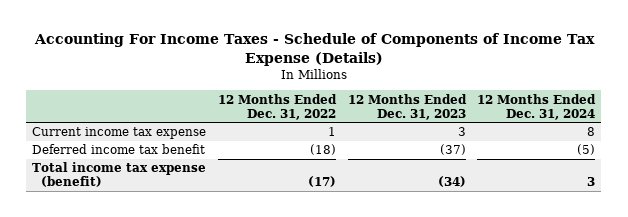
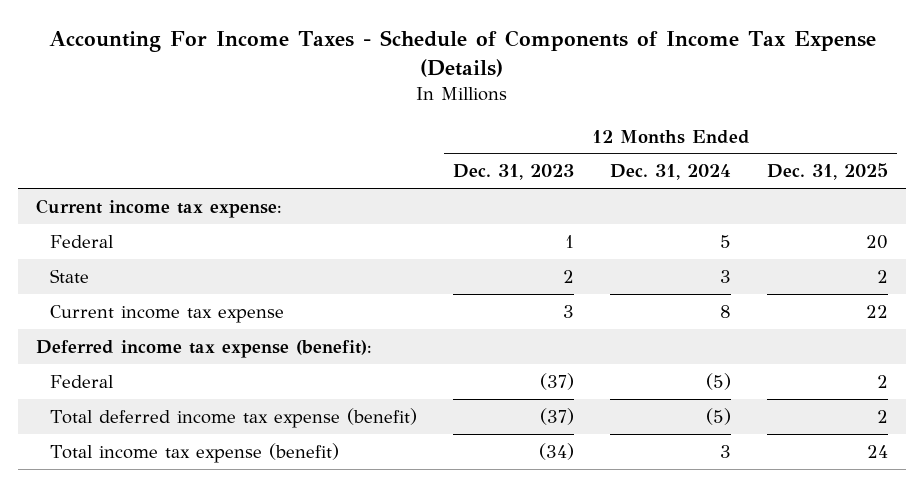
[217,93,337,120] 12 Months Ended Dec. 31, 2022 -> none
none -> [767,163,889,181] Dec. 31, 2025
none -> [35,198,282,218] Current income tax expense:
none -> [49,234,114,248] Federal
none -> [49,268,89,283] State
none -> [35,339,372,358] Deferred income tax expense (benefit):
none -> [49,374,114,388] Federal
[32,144,206,155] Deferred income tax benefit -> [49,407,417,428] Total deferred income tax expense (benefit)

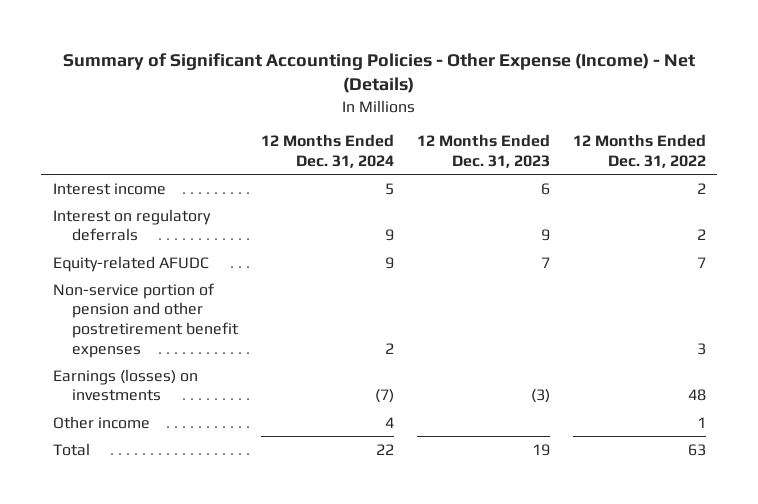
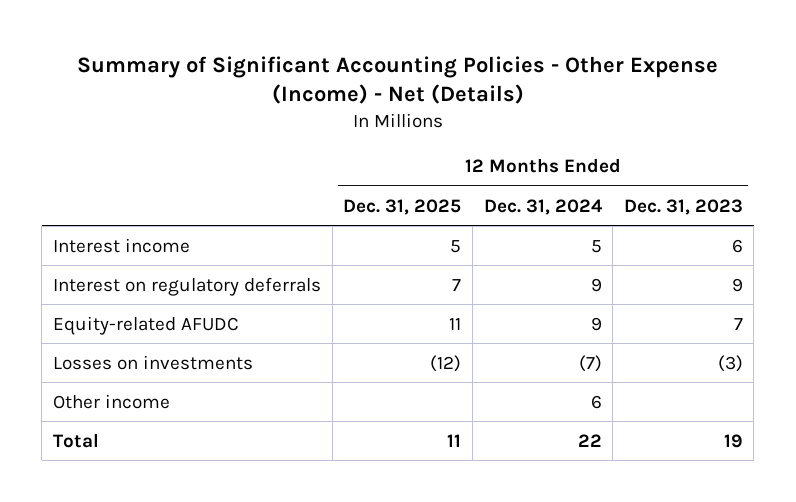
[572,134,706,168] 12 Months Ended Dec. 31, 2022 -> none
none -> [343,198,462,215] Dec. 31, 2025
[52,282,240,358] Non-service portion of pension and other postretirement benefit expenses -> none
[52,368,198,402] Earnings (losses) on investments -> [53,354,254,370] Losses on investments
[385,416,395,428] 4 -> [590,394,602,409] 6

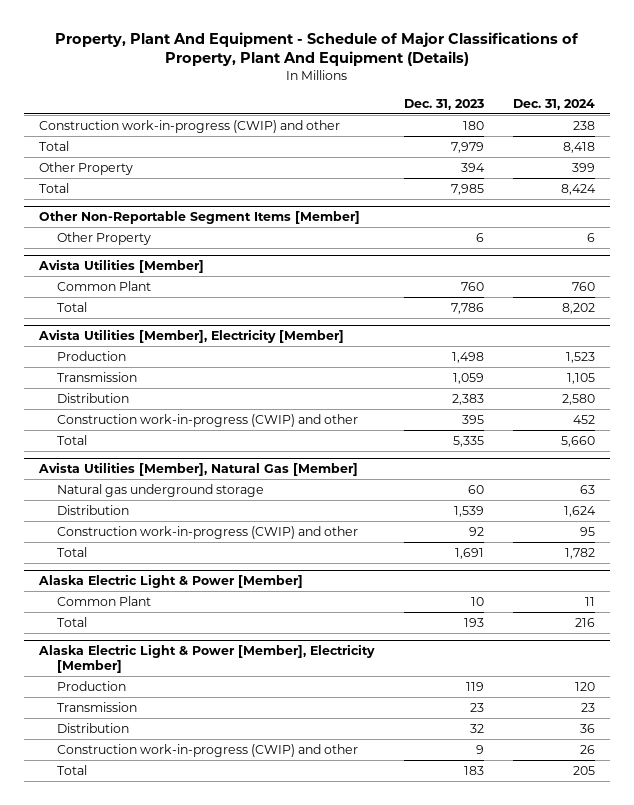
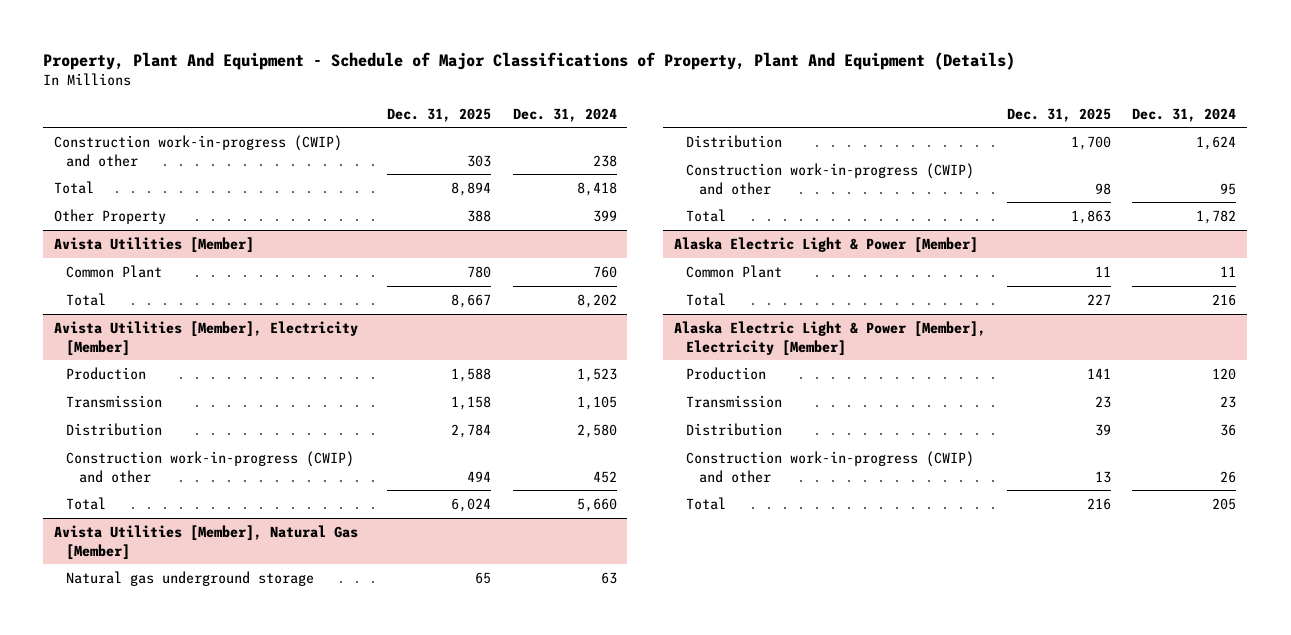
[403,98,484,110] Dec. 31, 2023 -> none
none -> [387,107,492,122] Dec. 31, 2025
[38,182,69,193] Total -> none
[38,211,360,225] Other Non-Reportable Segment Items [Member] -> none
[57,231,152,245] Other Property -> none

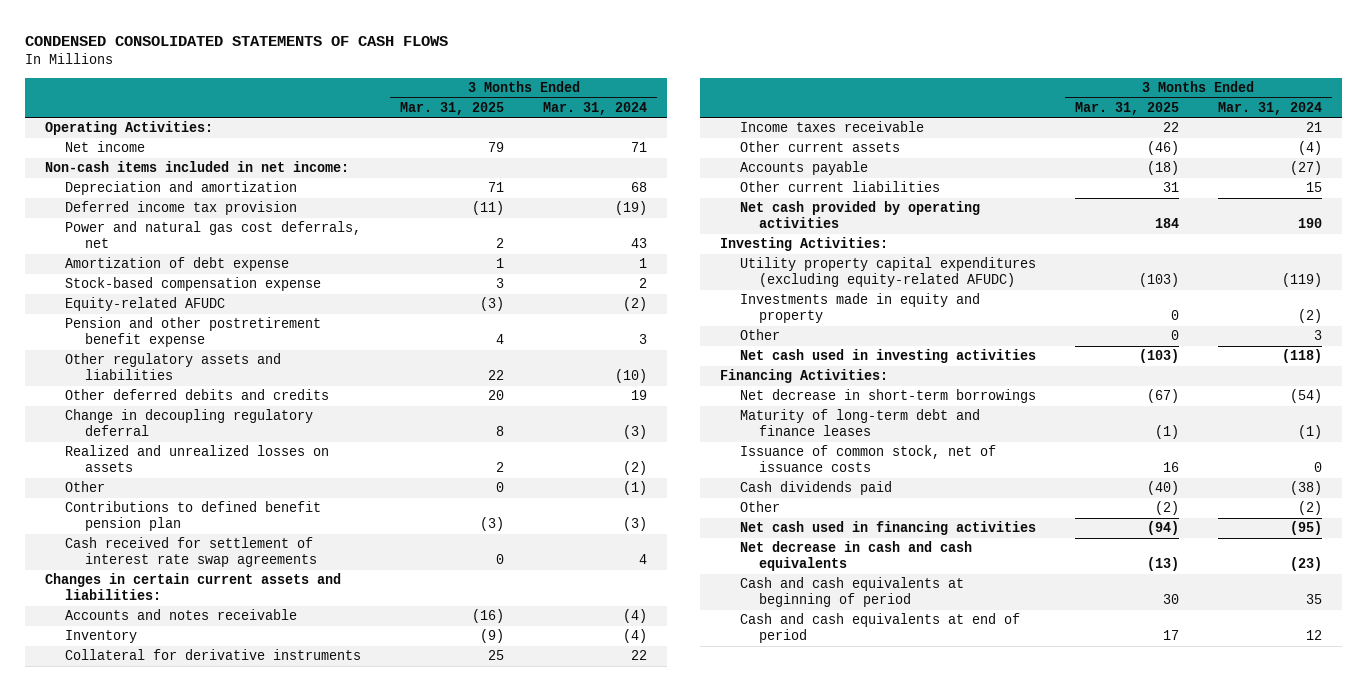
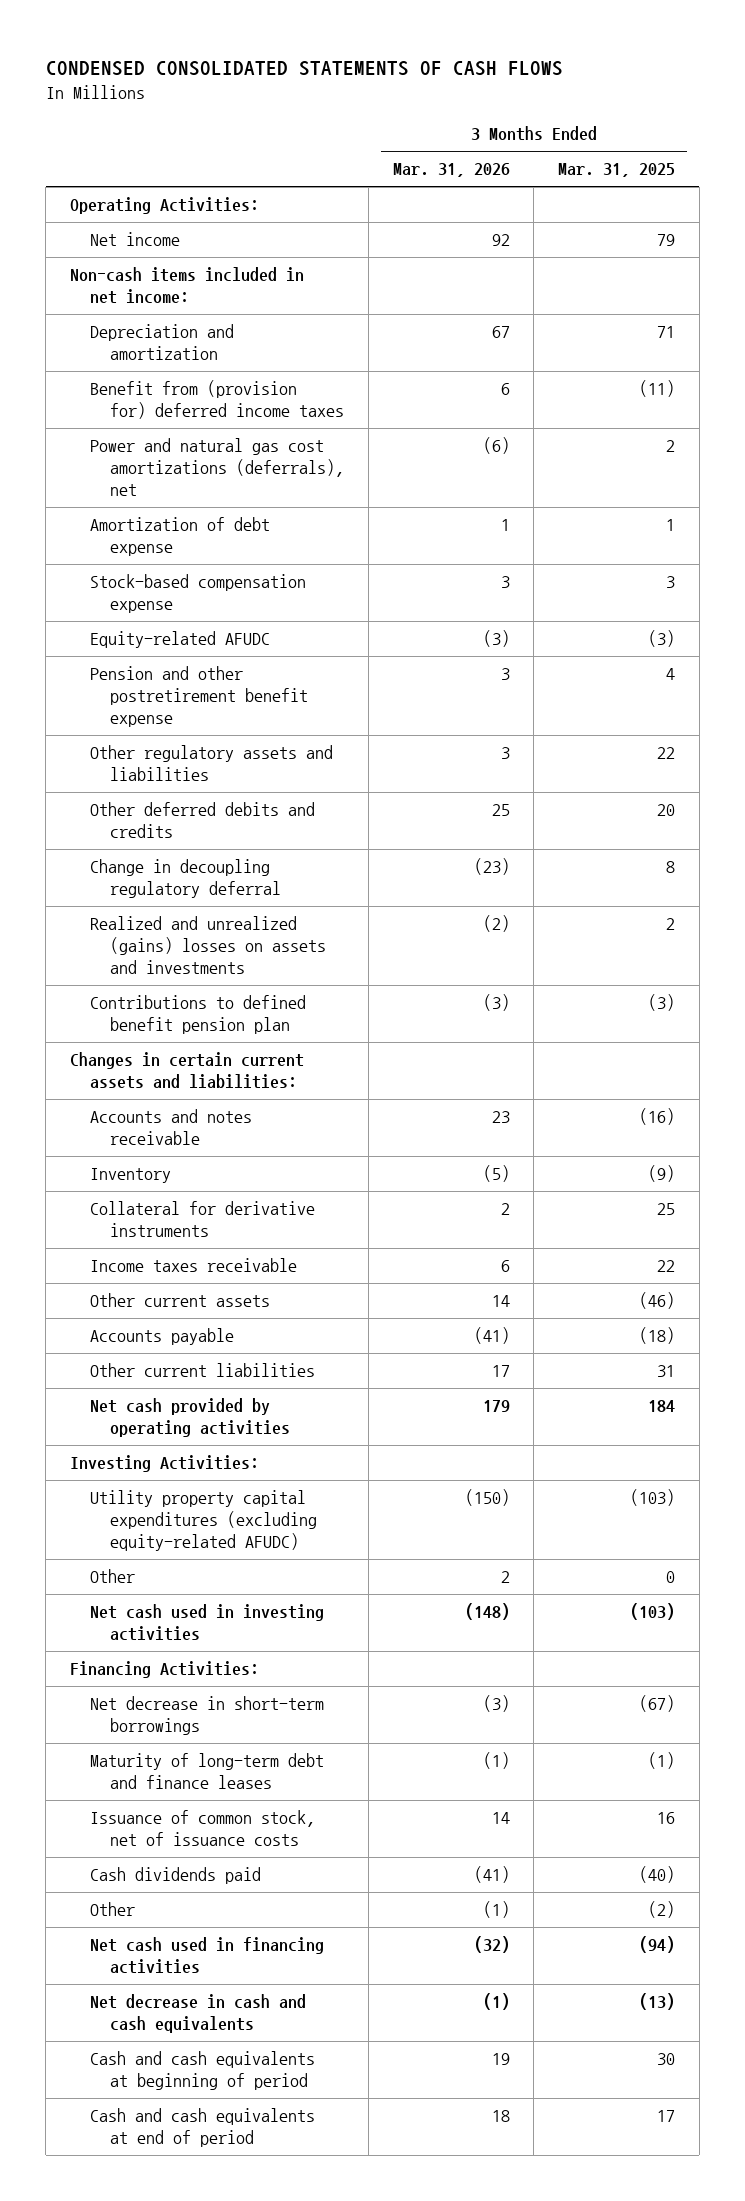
[543,101,648,115] Mar. 31, 2024 -> none
none -> [392,163,510,178] Mar. 31, 2026
[64,201,297,216] Deferred income tax provision -> [90,380,345,420] Benefit from (provision for) deferred income taxes
[64,221,361,249] Power and natural gas cost deferrals, net -> [90,438,345,497] Power and natural gas cost amortizations (deferrals), net
[64,481,105,493] Other -> none
[64,445,329,473] Realized and unrealized losses on assets -> [90,916,327,975] Realized and unrealized (gains) losses on assets and investments
[64,537,317,568] Cash received for settlement of interest rate swap agreements -> none
[739,293,980,324] Investments made in equity and property -> none

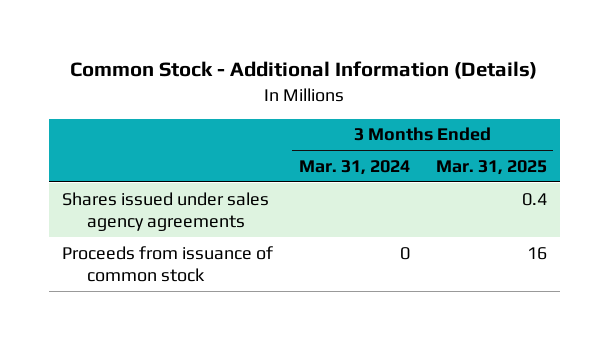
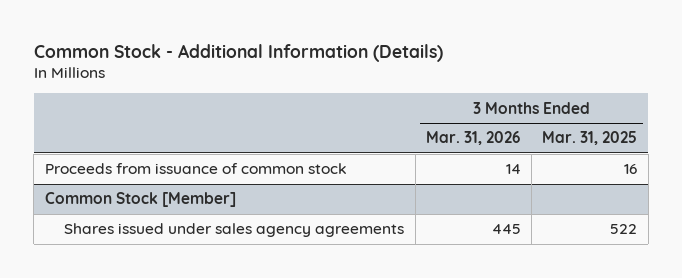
[298,159,410,175] Mar. 31, 2024 -> none
none -> [425,131,521,146] Mar. 31, 2026
[61,191,269,231] Shares issued under sales agency agreements -> none
none -> [44,192,236,208] Common Stock [Member]
none -> [64,223,405,238] Shares issued under sales agency agreements

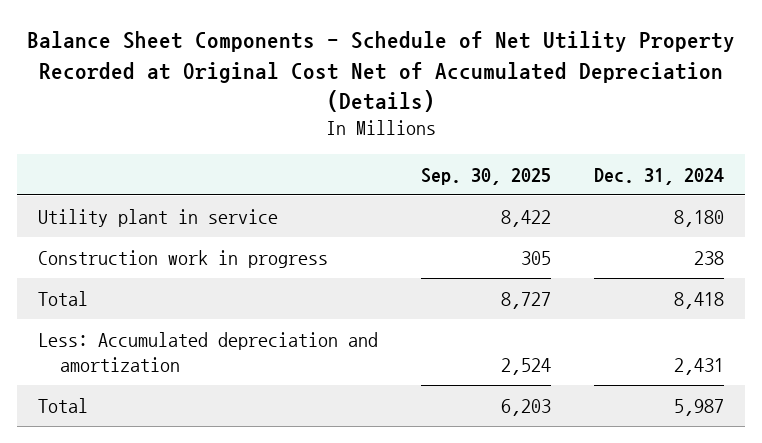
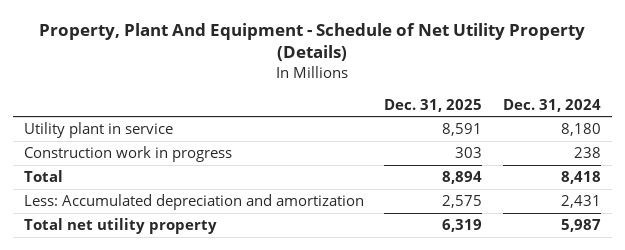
[26,31,735,112] Balance Sheet Components - Schedule of Net Utility Property Recorded at Original Cost Net of Accumulated Depreciation (Details) -> [39,22,586,62] Property, Plant And Equipment - Schedule of Net Utility Property (Details)
[420,167,551,185] Sep. 30, 2025 -> none
none -> [384,98,483,112] Dec. 31, 2025
[38,397,89,413] Total -> [23,217,217,234] Total net utility property

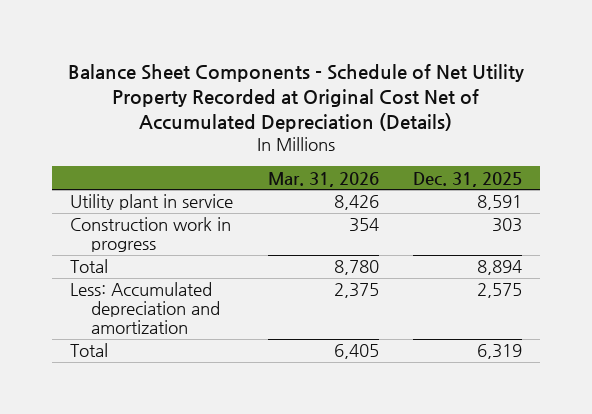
[39,22,586,62] Property, Plant And Equipment - Schedule of Net Utility Property (Details) -> [68,63,525,133] Balance Sheet Components - Schedule of Net Utility Property Recorded at Original Cost Net of Accumulated Depreciation (Details)
[503,98,602,112] Dec. 31, 2024 -> none
none -> [267,171,379,187] Mar. 31, 2026
[23,217,217,234] Total net utility property -> [69,343,108,358] Total

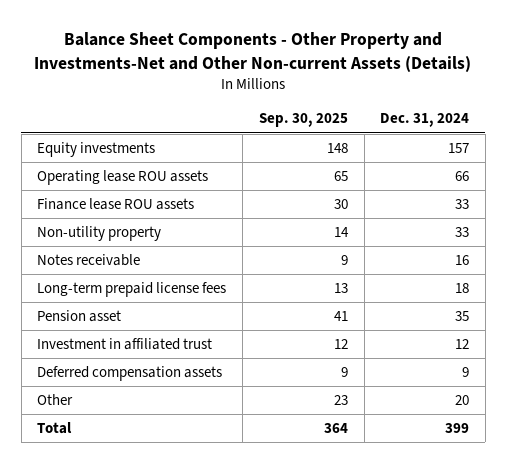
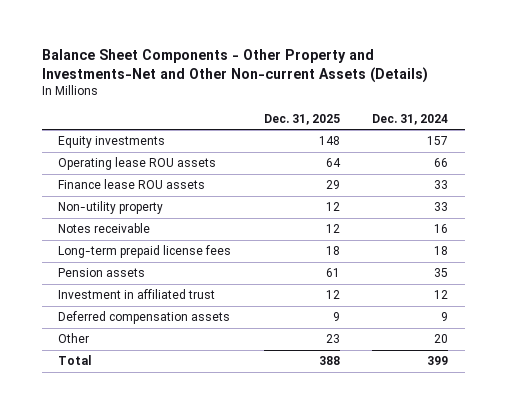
[258,113,348,128] Sep. 30, 2025 -> none
none -> [263,113,340,125] Dec. 31, 2025
[37,310,122,323] Pension asset -> [57,268,145,278] Pension assets

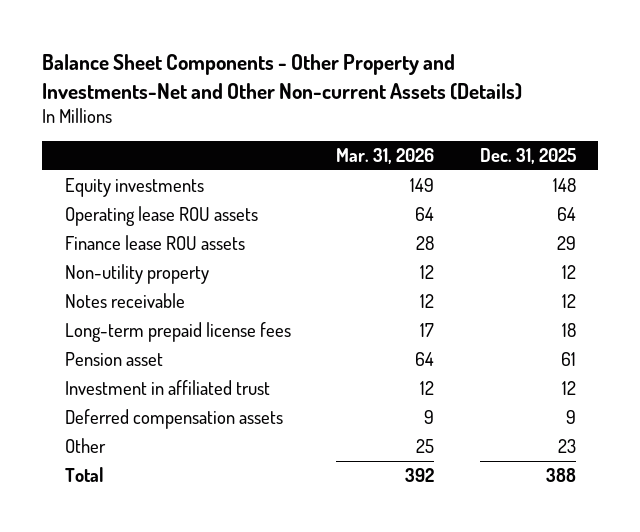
[372,113,449,125] Dec. 31, 2024 -> none
none -> [336,148,435,165] Mar. 31, 2026
[57,268,145,278] Pension assets -> [64,351,163,366] Pension asset

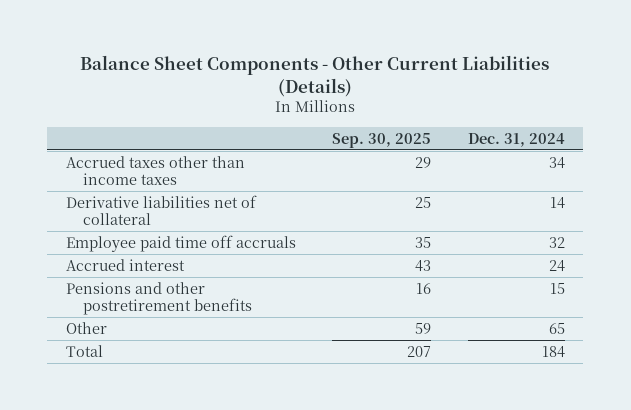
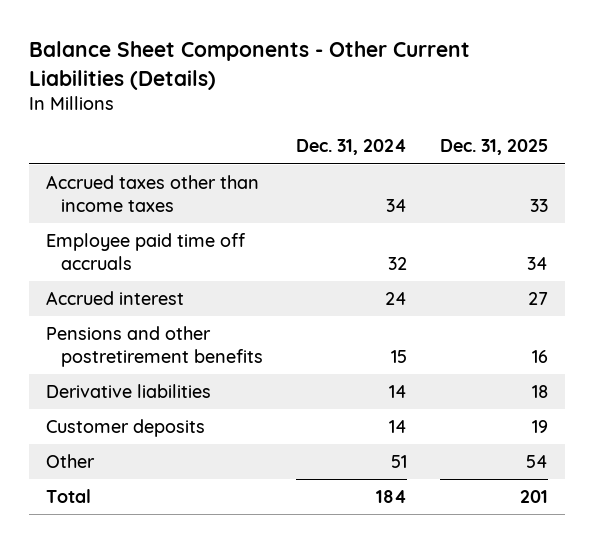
[332,132,432,148] Sep. 30, 2025 -> none
none -> [440,139,549,156] Dec. 31, 2025
[65,194,257,226] Derivative liabilities net of collateral -> none
none -> [45,384,211,399] Derivative liabilities
none -> [45,419,205,438] Customer deposits
[548,322,565,334] 65 -> [391,455,408,469] 51

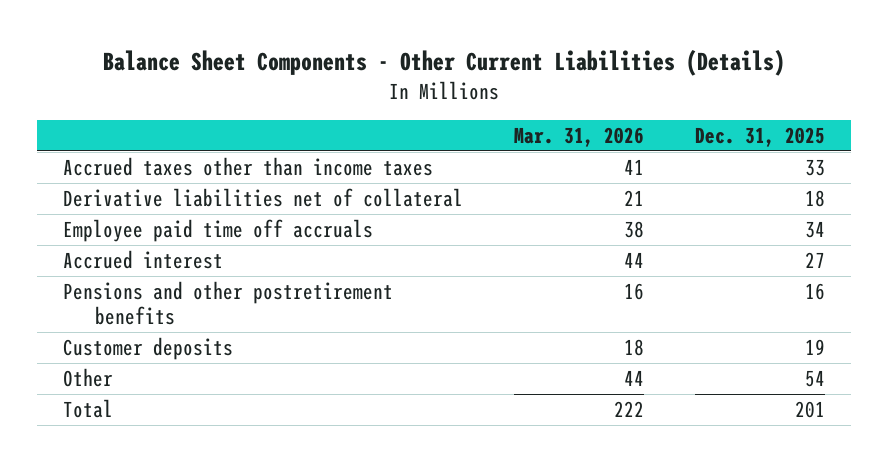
[296,139,408,156] Dec. 31, 2024 -> none
none -> [514,126,645,147] Mar. 31, 2026
none -> [62,187,463,207] Derivative liabilities net of collateral
[45,384,211,399] Derivative liabilities -> none

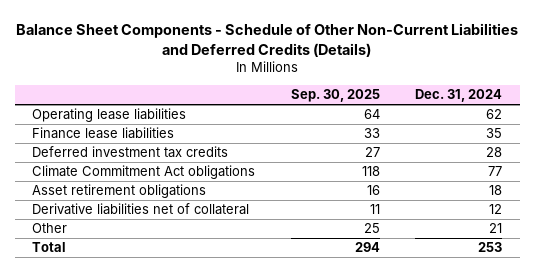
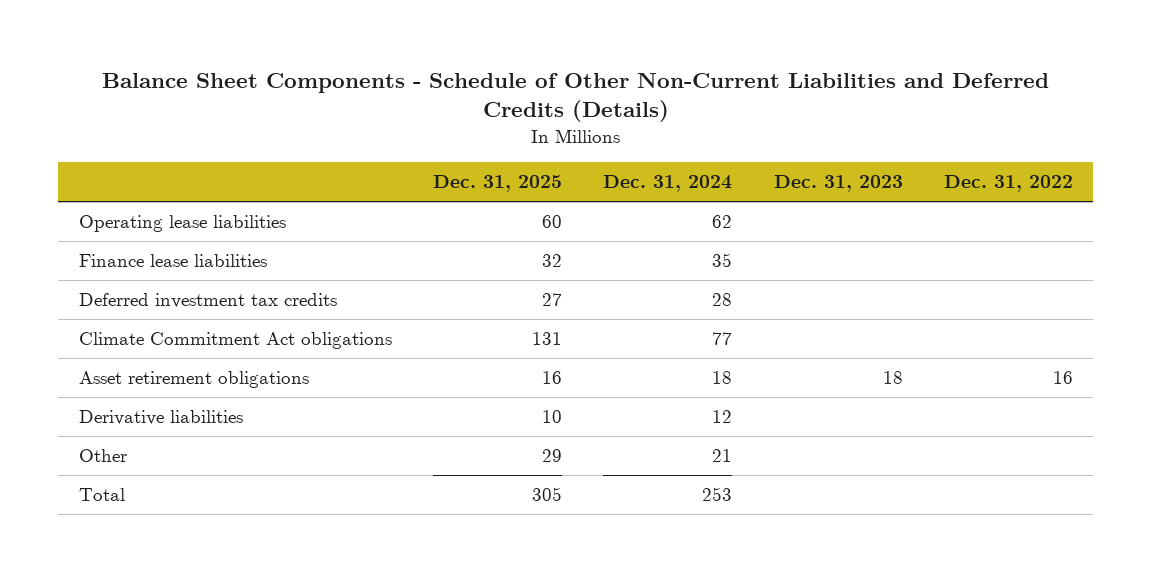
[290,89,380,103] Sep. 30, 2025 -> none
none -> [433,175,563,193] Dec. 31, 2025
none -> [773,175,903,193] Dec. 31, 2023
none -> [943,175,1073,193] Dec. 31, 2022
[32,203,250,216] Derivative liabilities net of collateral -> [78,410,243,426] Derivative liabilities

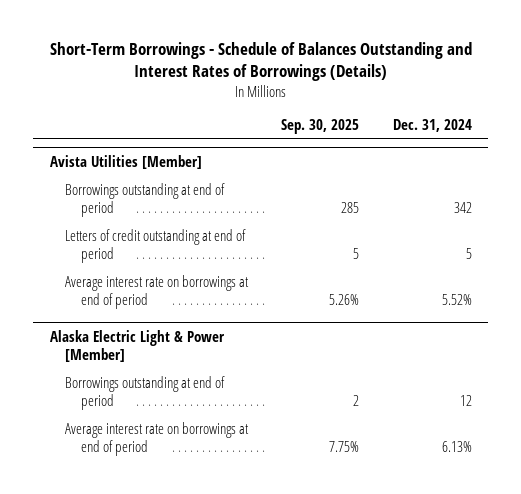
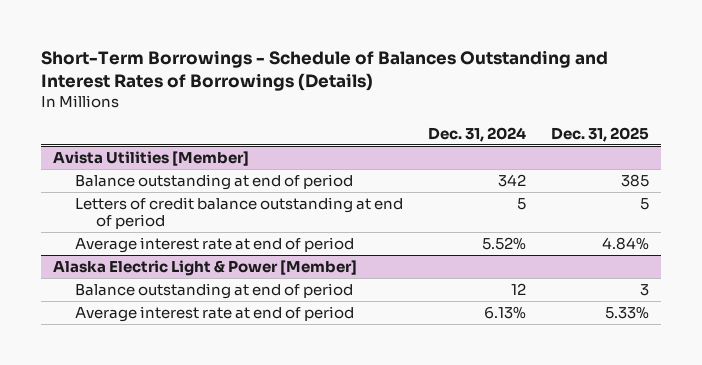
[281,118,360,134] Sep. 30, 2025 -> none
none -> [550,126,649,142] Dec. 31, 2025
[65,182,226,217] Borrowings outstanding at end of period -> [74,173,353,190] Balance outstanding at end of period
[65,228,247,263] Letters of credit outstanding at end of period -> [74,196,403,230] Letters of credit balance outstanding at end of period
[65,274,250,309] Average interest rate on borrowings at end of period -> [74,236,354,253] Average interest rate at end of period
[65,375,226,410] Borrowings outstanding at end of period -> [74,282,353,299] Balance outstanding at end of period
[65,421,250,456] Average interest rate on borrowings at end of period -> [74,305,354,322] Average interest rate at end of period

